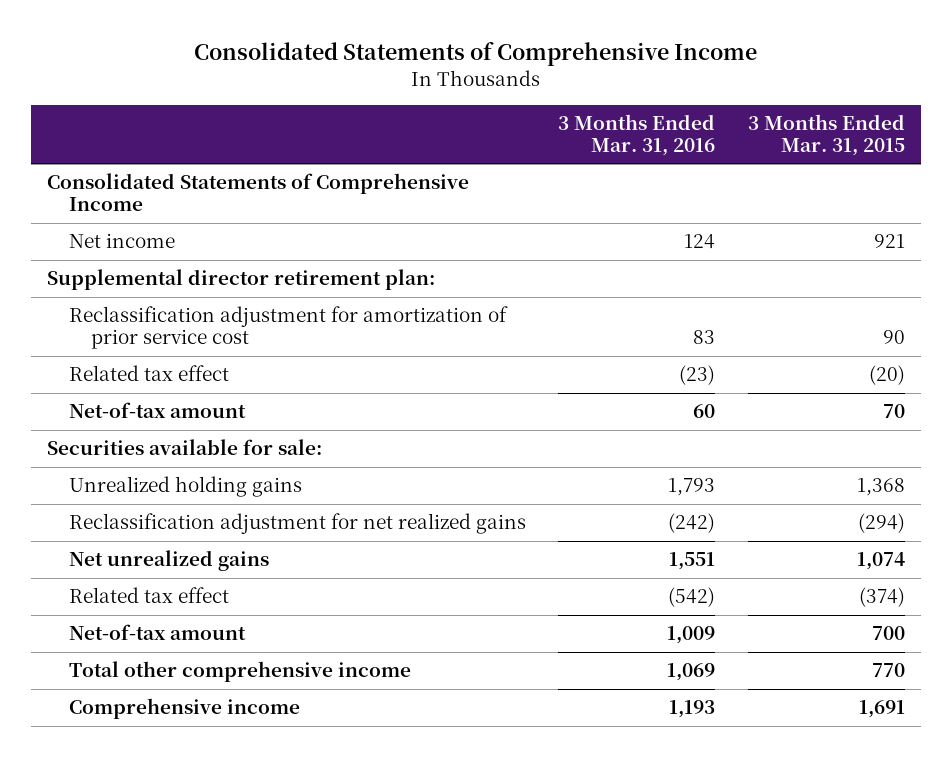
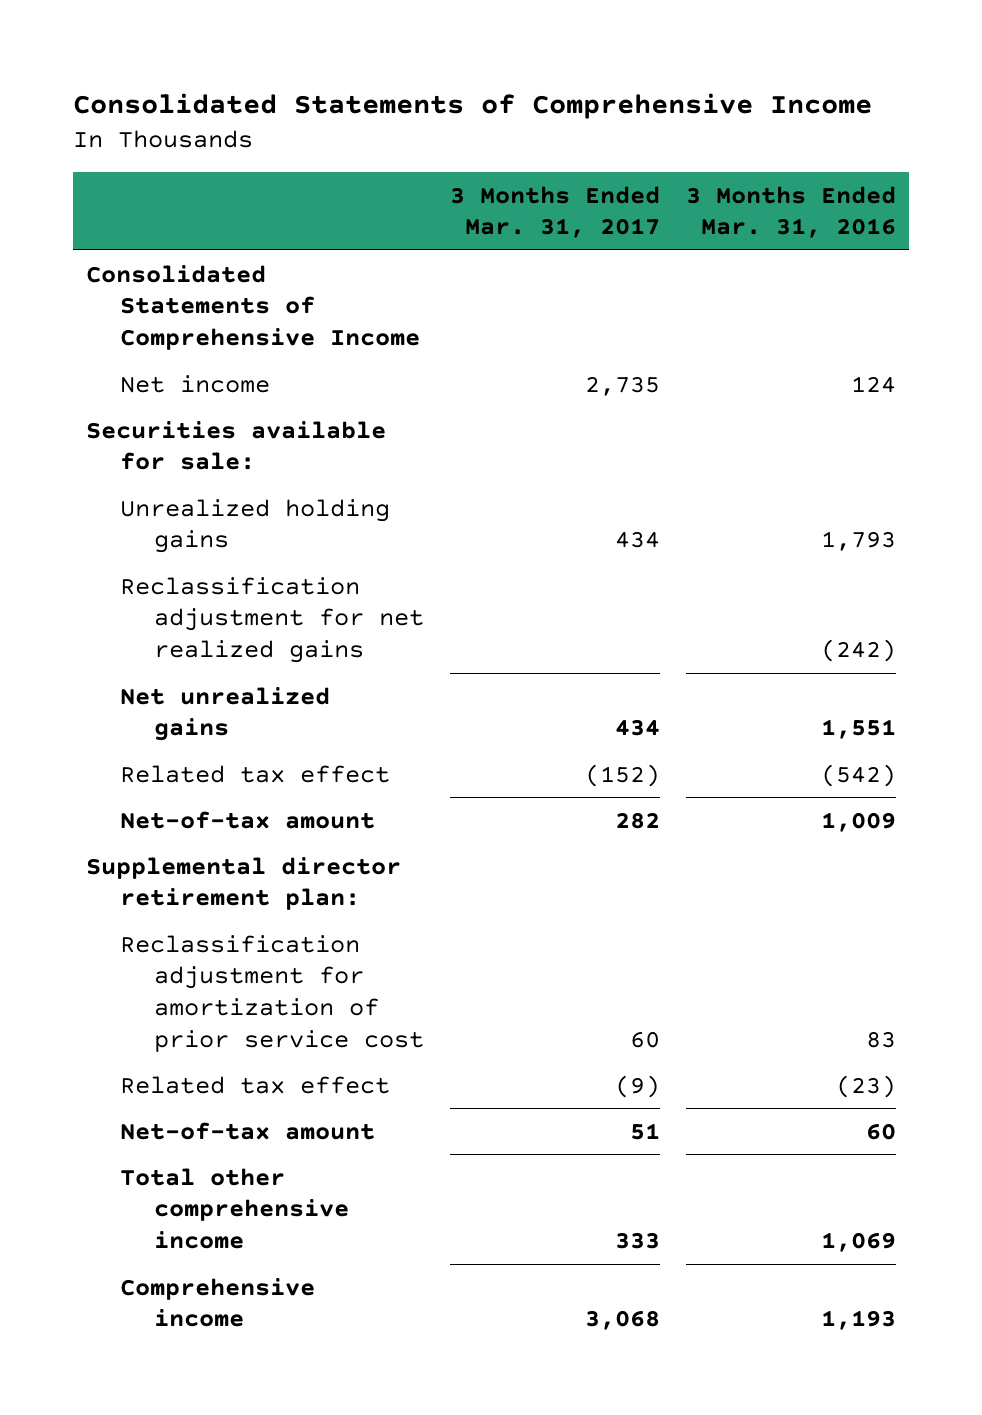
[747,113,905,156] 3 Months Ended Mar. 31, 2015 -> none
none -> [450,185,661,239] 3 Months Ended Mar. 31, 2017
[47,269,436,291] Supplemental director retirement plan: -> [86,856,402,911] Supplemental director retirement plan:
[68,306,508,350] Reclassification adjustment for amortization of prior service cost -> [120,934,424,1052] Reclassification adjustment for amortization of prior service cost
[68,365,229,382] Related tax effect -> [120,1075,391,1094] Related tax effect
[68,402,246,419] Net-of-tax amount -> [120,1121,376,1140] Net-of-tax amount

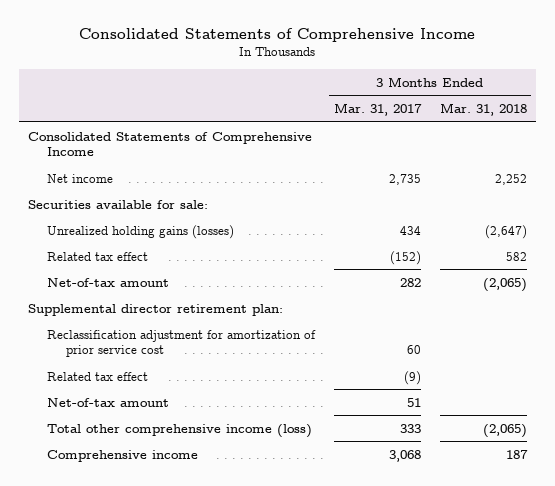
[686,185,897,239] 3 Months Ended Mar. 31, 2016 -> none
none -> [439,103,527,117] Mar. 31, 2018
[120,576,424,663] Reclassification adjustment for net realized gains -> none
[120,686,331,742] Net unrealized gains -> none
[120,498,391,554] Unrealized holding gains -> [46,224,234,239] Unrealized holding gains (losses)
[120,1167,349,1249] Total other comprehensive income -> [46,423,312,438] Total other comprehensive income (loss)

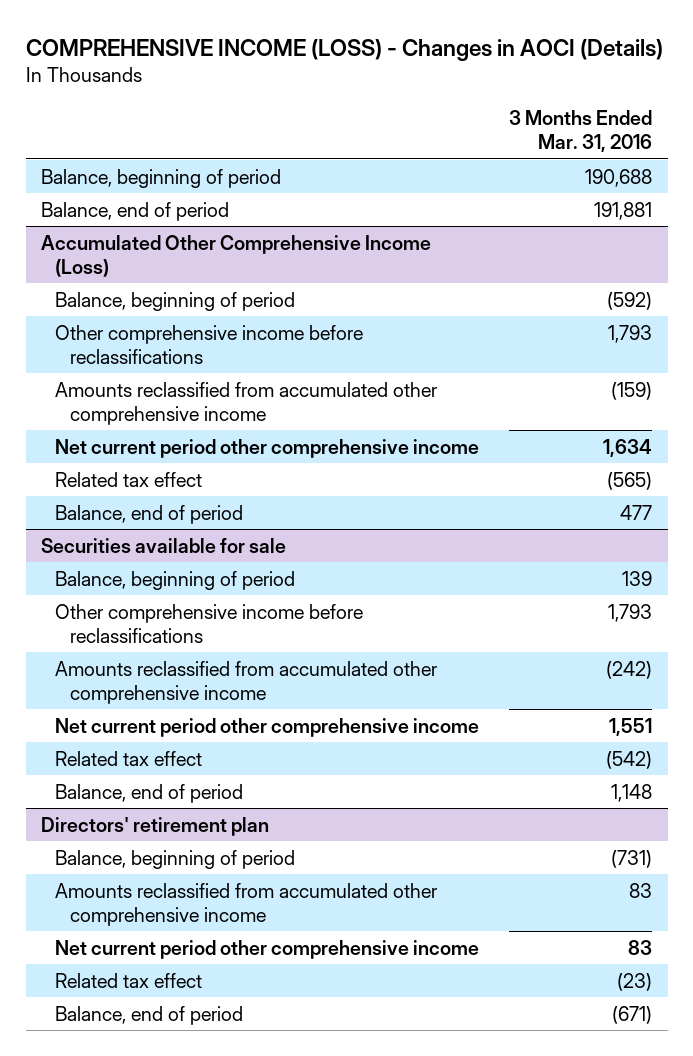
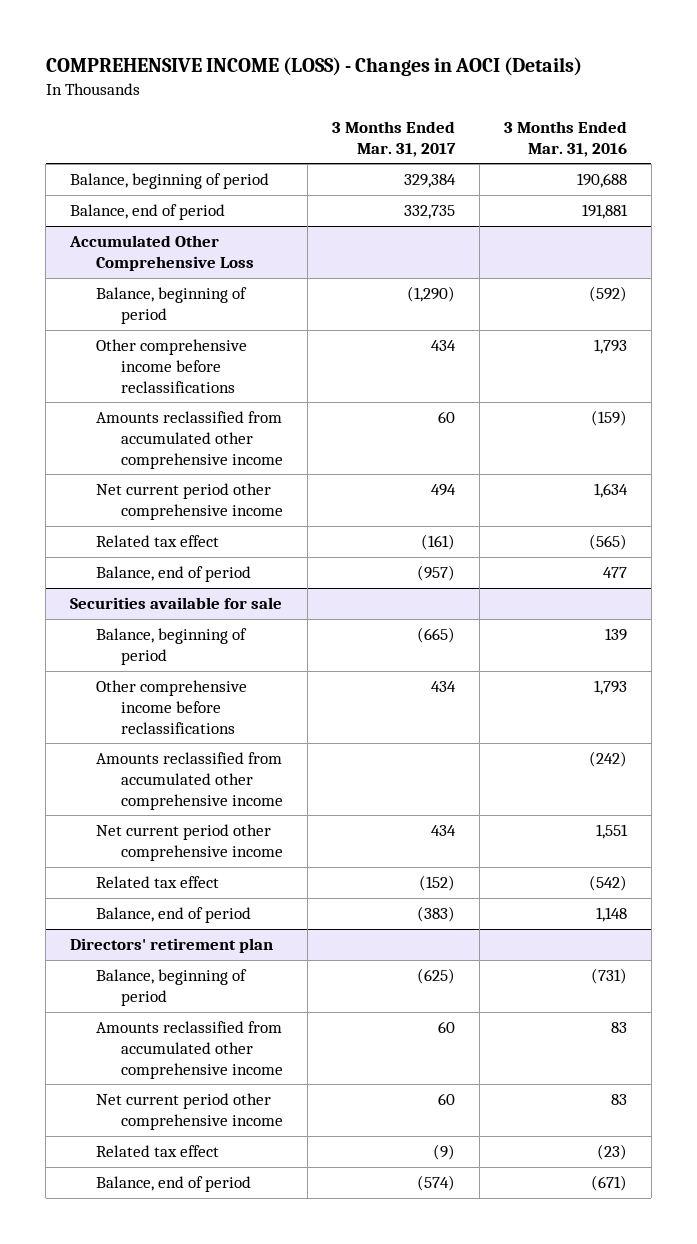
none -> [332,120,457,157] 3 Months Ended Mar. 31, 2017
[40,234,431,277] Accumulated Other Comprehensive Income (Loss) -> [69,235,254,271] Accumulated Other Comprehensive Loss

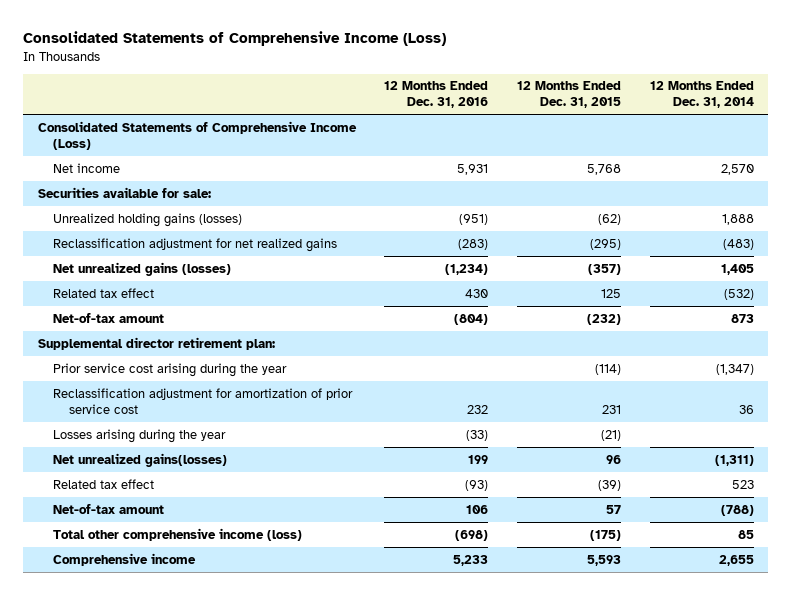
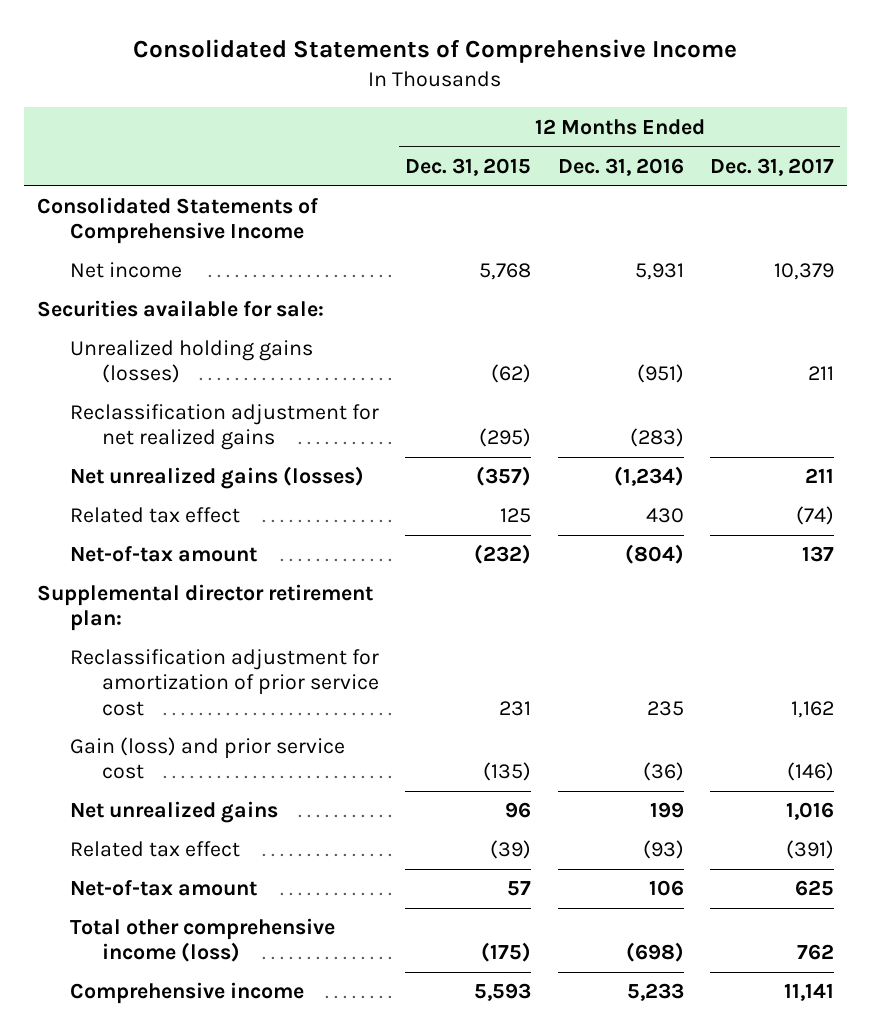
[23,31,447,47] Consolidated Statements of Comprehensive Income (Loss) -> [133,38,738,63] Consolidated Statements of Comprehensive Income
[649,81,754,109] 12 Months Ended Dec. 31, 2014 -> none
none -> [709,157,834,176] Dec. 31, 2017
[37,120,357,150] Consolidated Statements of Comprehensive Income (Loss) -> [36,197,318,245] Consolidated Statements of Comprehensive Income
[53,362,288,377] Prior service cost arising during the year -> none
[53,428,227,443] Losses arising during the year -> none
[467,404,489,414] 232 -> [646,700,684,716] 235
none -> [69,737,345,780] Gain (loss) and prior service cost
[53,452,228,467] Net unrealized gains(losses) -> [69,801,278,824] Net unrealized gains

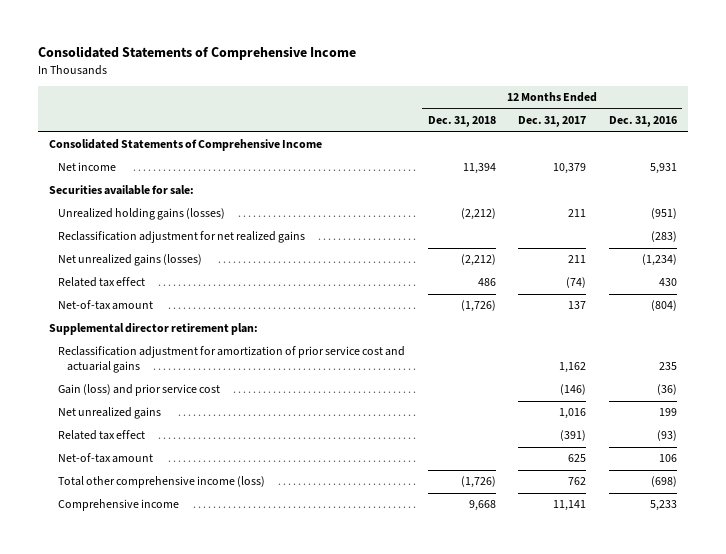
[405,157,532,176] Dec. 31, 2015 -> none
none -> [427,116,496,128] Dec. 31, 2018
[69,649,380,716] Reclassification adjustment for amortization of prior service cost -> [58,346,406,374] Reclassification adjustment for amortization of prior service cost and actuarial gains

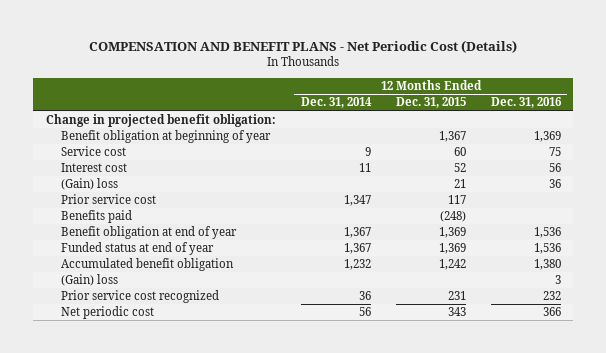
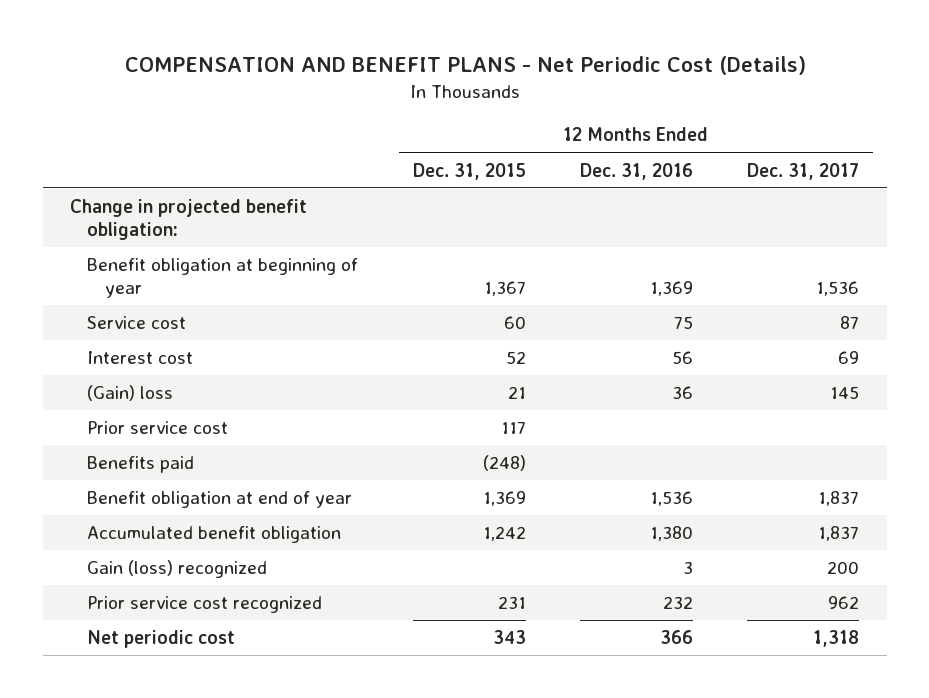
[300,97,372,109] Dec. 31, 2014 -> none
none -> [747,162,860,180] Dec. 31, 2017
[60,242,214,256] Funded status at end of year -> none
[60,274,118,287] (Gain) loss -> [87,560,268,579] Gain (loss) recognized

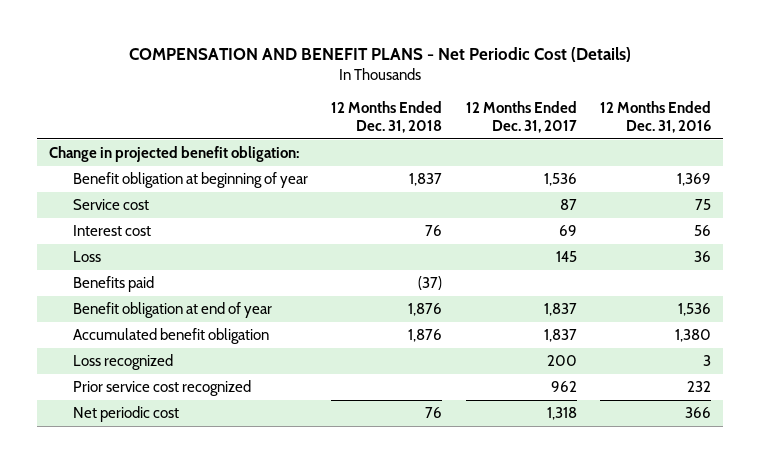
[412,162,526,180] Dec. 31, 2015 -> none
none -> [331,101,443,133] 12 Months Ended Dec. 31, 2018
[87,421,229,435] Prior service cost -> none
[87,385,174,402] (Gain) loss -> [72,251,101,263] Loss
[87,560,268,579] Gain (loss) recognized -> [72,354,173,371] Loss recognized

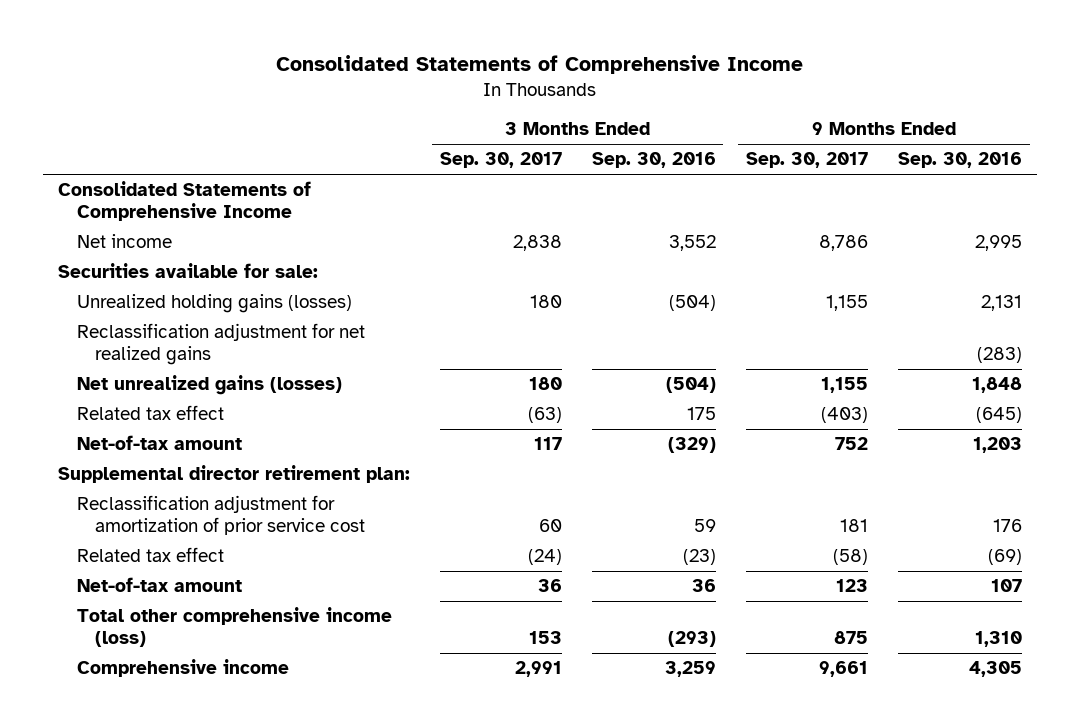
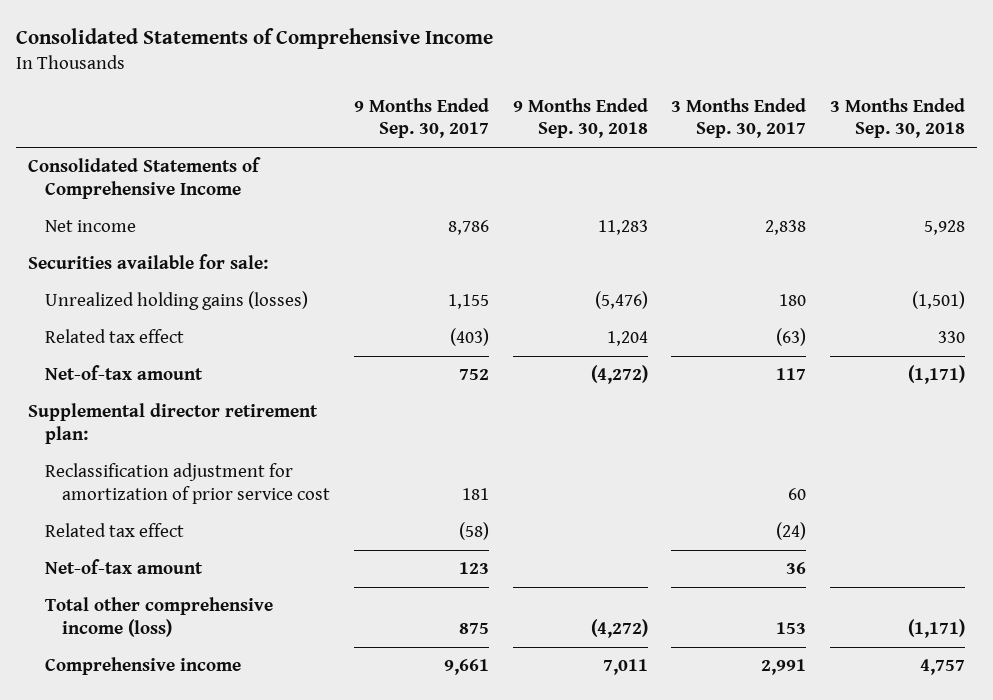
[591,152,716,169] Sep. 30, 2016 -> none
[897,152,1022,169] Sep. 30, 2016 -> none
none -> [512,97,648,139] 9 Months Ended Sep. 30, 2018
none -> [830,97,966,139] 3 Months Ended Sep. 30, 2018
[76,323,365,366] Reclassification adjustment for net realized gains -> none
[76,375,342,396] Net unrealized gains (losses) -> none

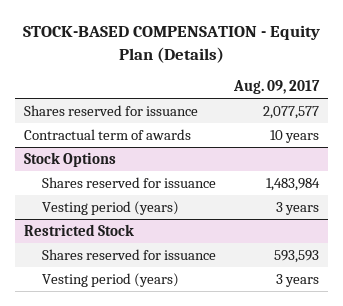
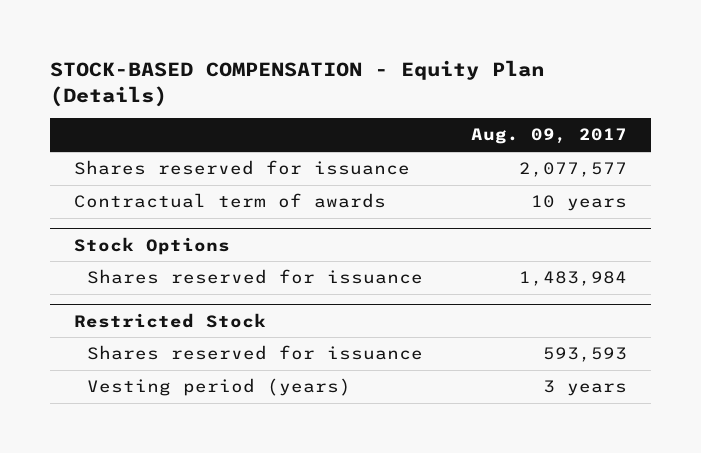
[42,200,180,215] Vesting period (years) -> none

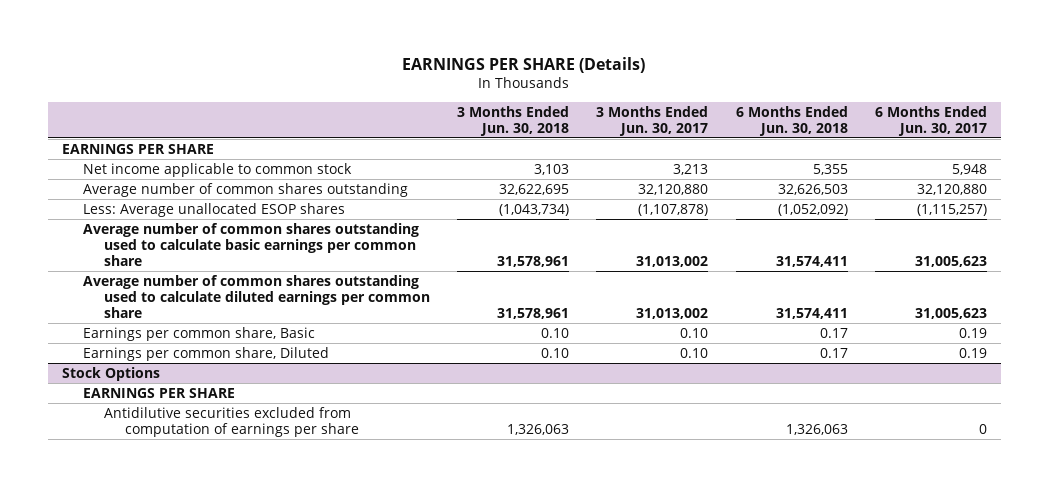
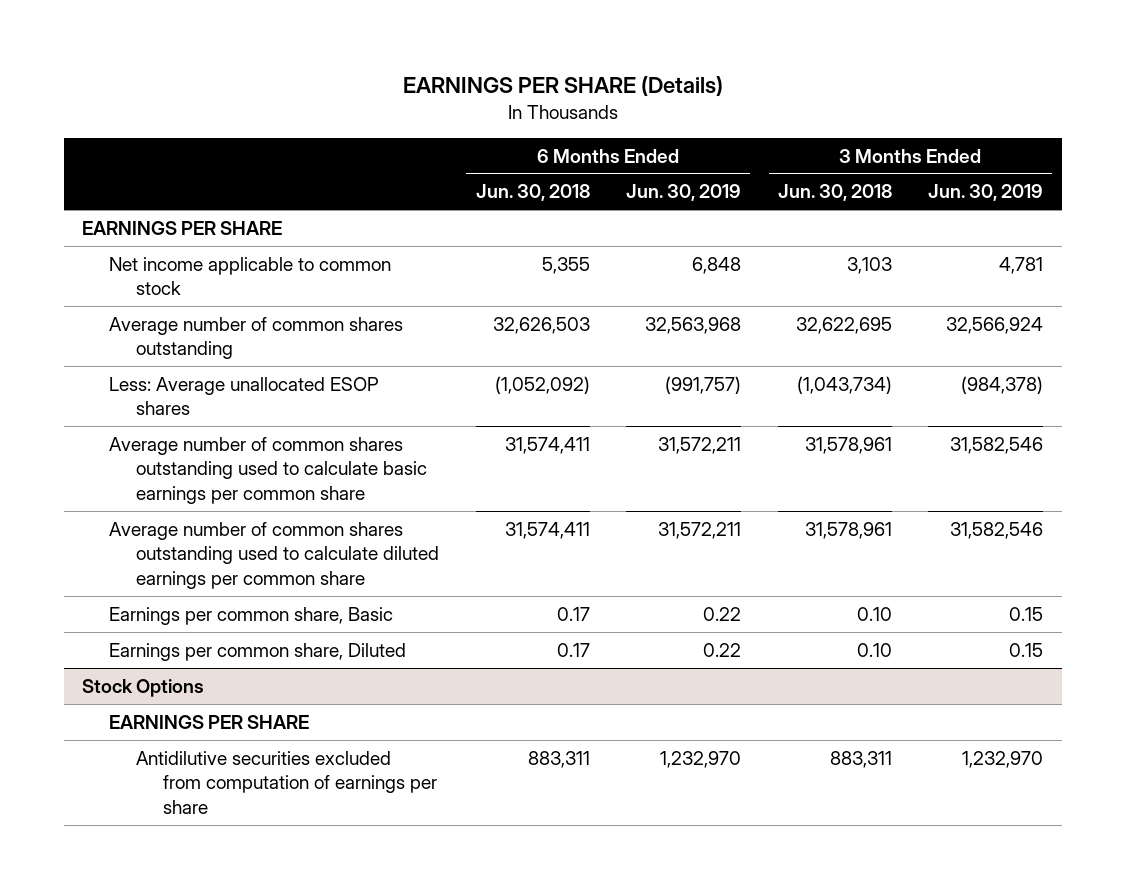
[596,105,709,136] 3 Months Ended Jun. 30, 2017 -> none
[874,105,987,136] 6 Months Ended Jun. 30, 2017 -> none
none -> [626,184,742,202] Jun. 30, 2019
none -> [928,184,1044,202] Jun. 30, 2019
[507,423,570,435] 1,326,063 -> [829,750,892,768] 883,311
[785,423,848,435] 1,326,063 -> [527,750,590,768] 883,311

